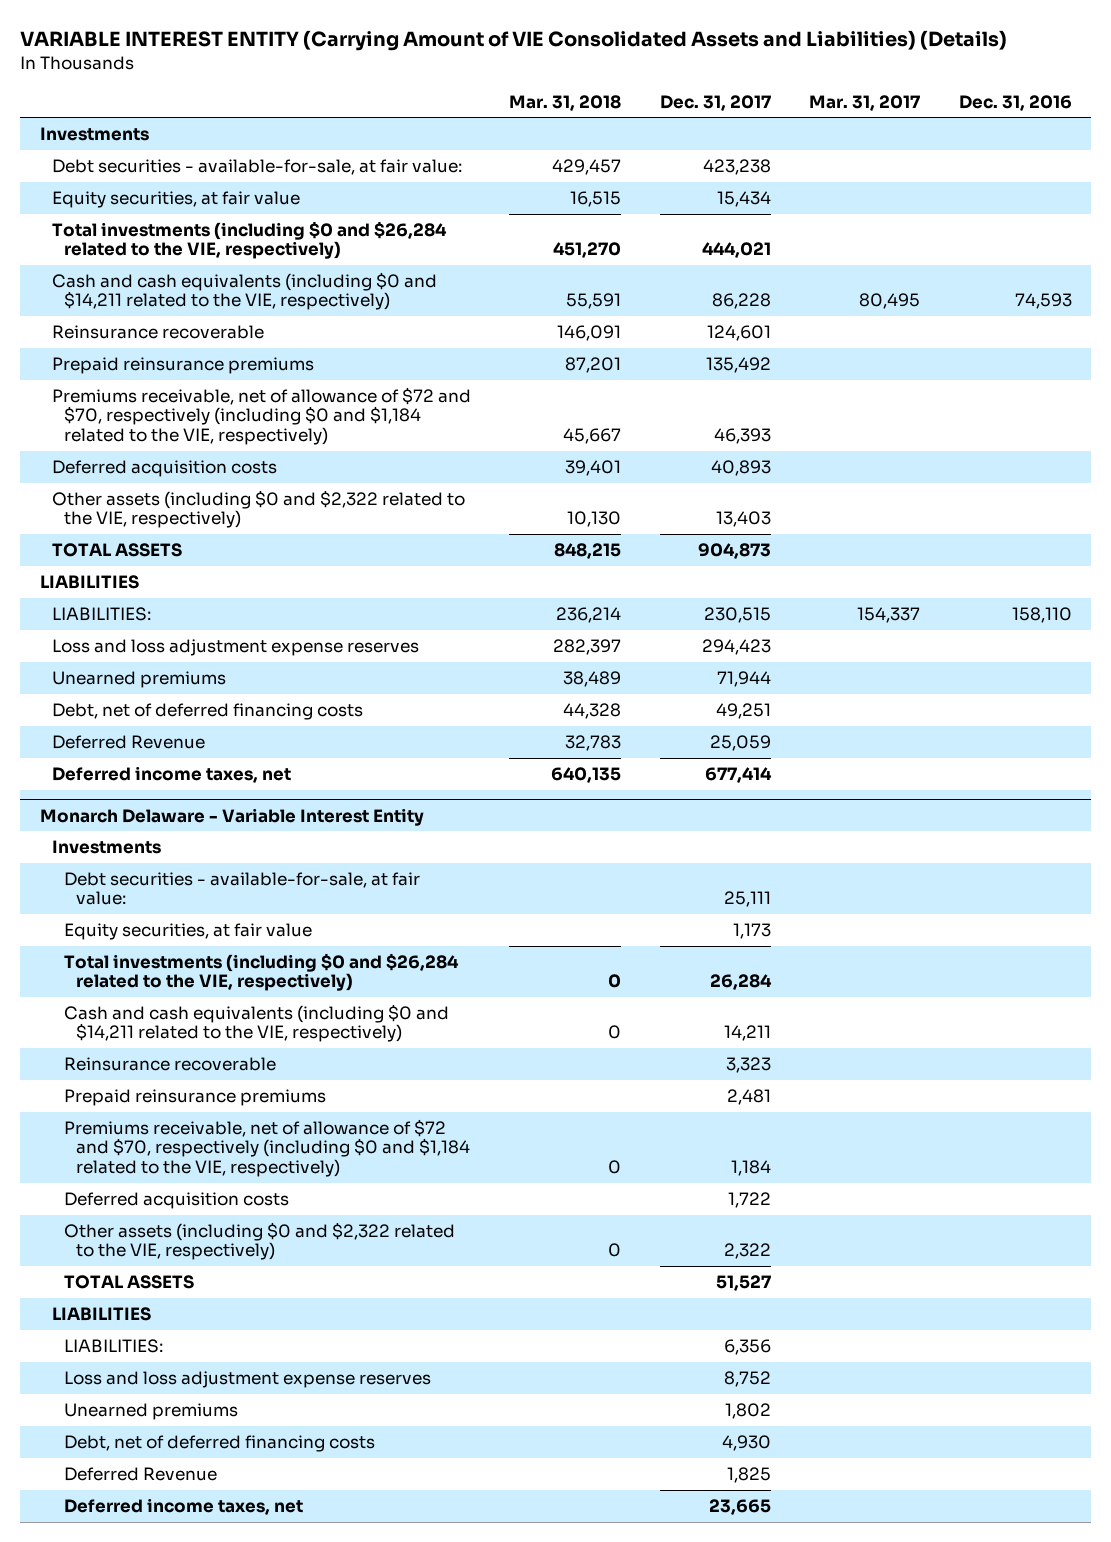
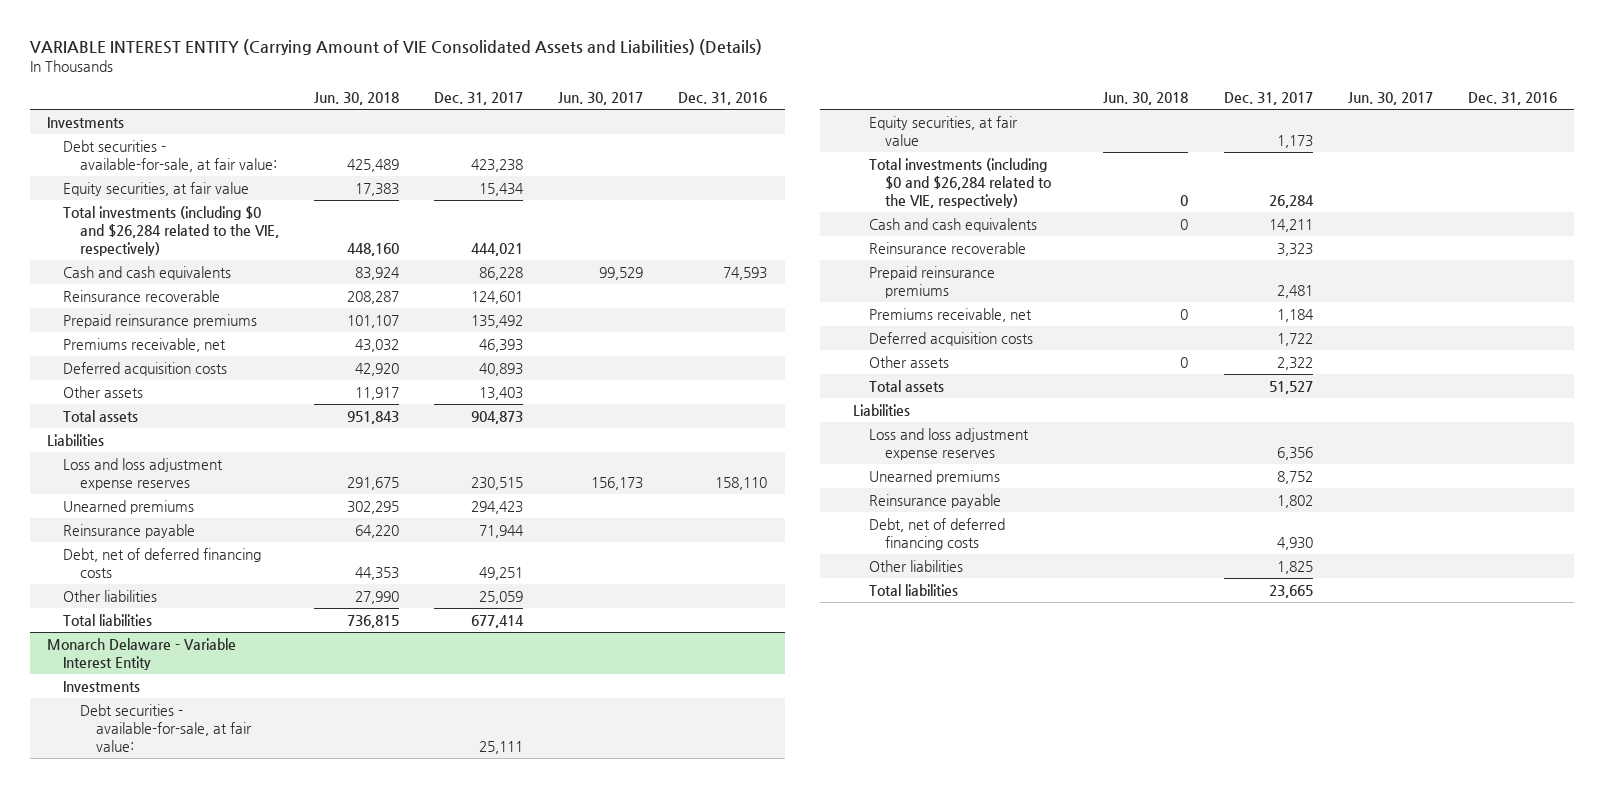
[509,94,622,111] Mar. 31, 2018 -> none
[809,94,921,111] Mar. 31, 2017 -> none
none -> [313,91,399,105] Jun. 30, 2018
none -> [557,91,643,105] Jun. 30, 2017
[51,271,437,311] Cash and cash equivalents (including $0 and $14,211 related to the VIE, respectively) -> [63,266,232,281] Cash and cash equivalents
[51,386,471,445] Premiums receivable, net of allowance of $72 and $70, respectively (including $0 and $1,184 related to the VIE, respectively) -> [63,338,227,353] Premiums receivable, net
[51,489,465,529] Other assets (including $0 and $2,322 related to the VIE, respectively) -> [63,386,144,399] Other assets
[51,542,182,557] TOTAL ASSETS -> [63,410,139,423] Total assets
[39,574,139,589] LIABILITIES -> [47,434,105,447] Liabilities
[51,606,151,621] LIABILITIES: -> [63,458,224,491] Loss and loss adjustment expense reserves
[51,638,419,656] Loss and loss adjustment expense reserves -> [63,500,195,515] Unearned premiums
[51,670,226,688] Unearned premiums -> [63,524,196,539] Reinsurance payable
[51,734,205,749] Deferred Revenue -> [63,590,158,603] Other liabilities
[51,765,291,783] Deferred income taxes, net -> [63,614,153,627] Total liabilities
[64,1003,450,1043] Cash and cash equivalents (including $0 and $14,211 related to the VIE, respectively) -> [869,218,1038,233] Cash and cash equivalents
[64,1118,471,1177] Premiums receivable, net of allowance of $72 and $70, respectively (including $0 and $1,184 related to the VIE, respectively) -> [869,308,1033,323] Premiums receivable, net
[64,1221,456,1261] Other assets (including $0 and $2,322 related to the VIE, respectively) -> [869,356,950,369] Other assets
[64,1274,195,1289] TOTAL ASSETS -> [869,380,945,393] Total assets
[51,1306,151,1321] LIABILITIES -> [853,404,911,417] Liabilities
[64,1338,164,1353] LIABILITIES: -> [869,428,1030,461] Loss and loss adjustment expense reserves
[64,1370,432,1388] Loss and loss adjustment expense reserves -> [869,470,1001,485] Unearned premiums
[64,1402,239,1420] Unearned premiums -> [869,494,1002,509] Reinsurance payable
[64,1466,218,1481] Deferred Revenue -> [869,560,964,573] Other liabilities
[64,1497,304,1515] Deferred income taxes, net -> [869,584,959,597] Total liabilities

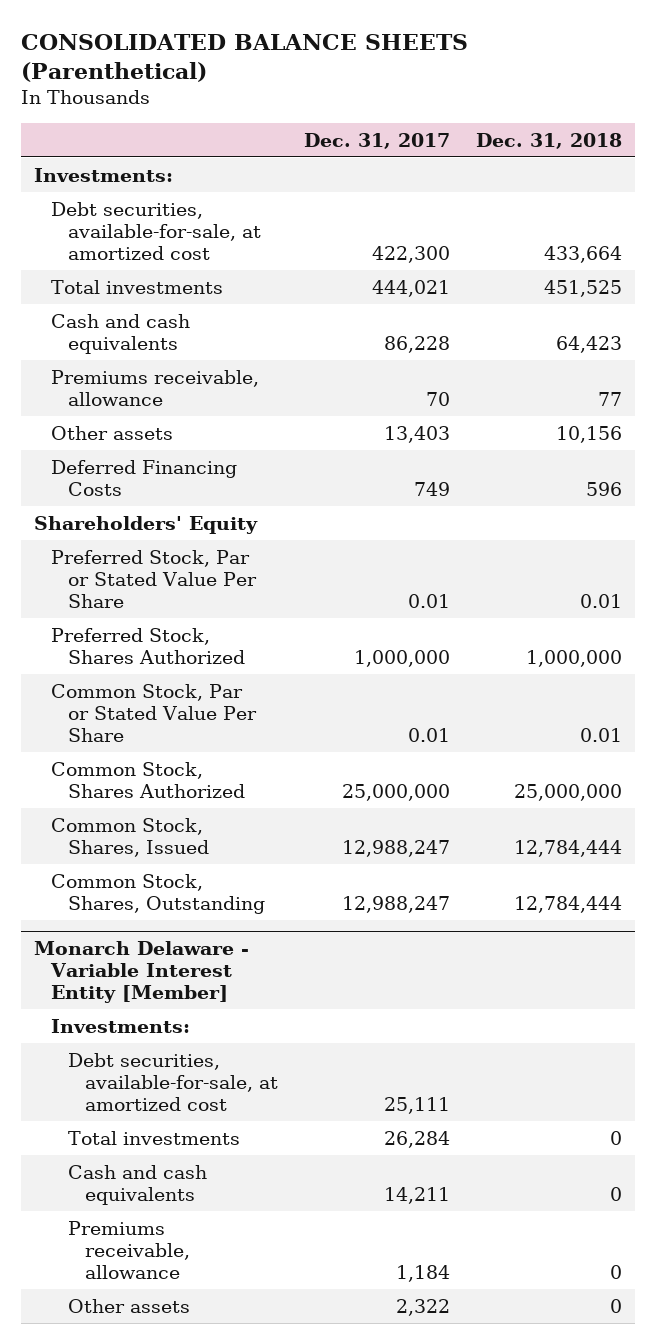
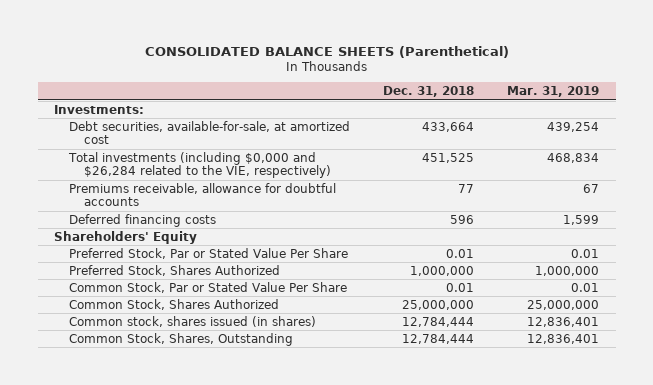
[304,132,451,149] Dec. 31, 2017 -> none
none -> [507,86,600,98] Mar. 31, 2019
[50,313,190,354] Cash and cash equivalents -> none
[50,425,173,440] Other assets -> none
[50,279,223,294] Total investments -> [68,151,331,179] Total investments (including $0,000 and $26,284 related to the VIE, respectively)
[50,369,259,406] Premiums receivable, allowance -> [69,182,337,207] Premiums receivable, allowance for doubtful accounts
[50,459,237,496] Deferred Financing Costs -> [69,213,217,227] Deferred financing costs
[50,817,210,857] Common Stock, Shares, Issued -> [69,315,317,327] Common stock, shares issued (in shares)
[33,940,249,1004] Monarch Delaware - Variable Interest Entity [Member] -> none
[50,1018,190,1033] Investments: -> none
[68,1052,279,1112] Debt securities, available-for-sale, at amortized cost -> none
[68,1130,241,1145] Total investments -> none
[68,1164,208,1205] Cash and cash equivalents -> none
[68,1220,191,1280] Premiums receivable, allowance -> none
[68,1298,191,1313] Other assets -> none

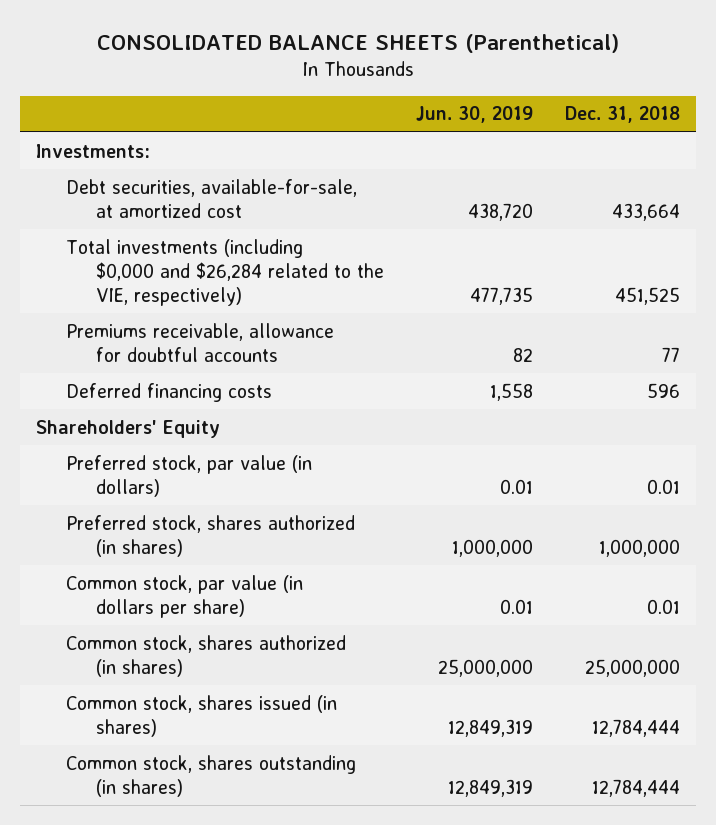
[507,86,600,98] Mar. 31, 2019 -> none
none -> [415,106,533,124] Jun. 30, 2019
[69,247,349,259] Preferred Stock, Par or Stated Value Per Share -> [65,454,312,497] Preferred stock, par value (in dollars)
[69,264,281,276] Preferred Stock, Shares Authorized -> [65,514,355,557] Preferred stock, shares authorized (in shares)
[69,281,348,293] Common Stock, Par or Stated Value Per Share -> [65,574,303,618] Common stock, par value (in dollars per share)
[69,298,280,310] Common Stock, Shares Authorized -> [65,634,346,677] Common stock, shares authorized (in shares)
[69,332,294,346] Common Stock, Shares, Outstanding -> [65,754,356,797] Common stock, shares outstanding (in shares)

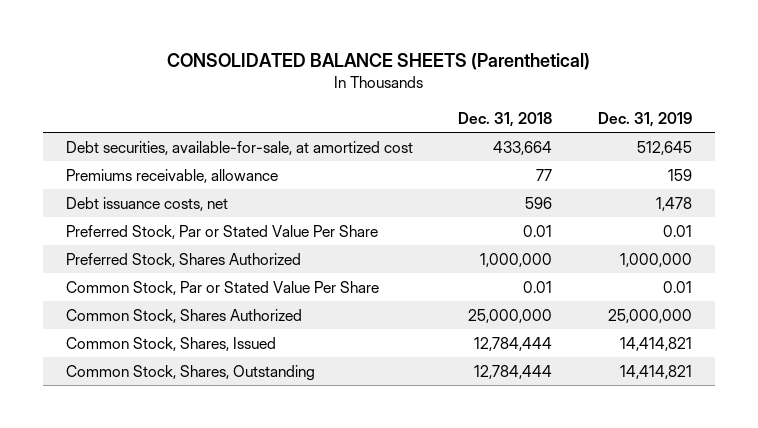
[415,106,533,124] Jun. 30, 2019 -> none
none -> [598,111,693,127] Dec. 31, 2019
[36,143,151,158] Investments: -> none
[65,238,384,306] Total investments (including $0,000 and $26,284 related to the VIE, respectively) -> none
[36,419,221,438] Shareholders' Equity -> none
[65,322,334,362] Premiums receivable, allowance for doubtful accounts -> [65,168,278,183] Premiums receivable, allowance
[65,382,272,402] Deferred financing costs -> [65,196,228,211] Debt issuance costs, net
[65,454,312,497] Preferred stock, par value (in dollars) -> [65,224,378,239] Preferred Stock, Par or Stated Value Per Share
[65,514,355,557] Preferred stock, shares authorized (in shares) -> [65,252,301,267] Preferred Stock, Shares Authorized
[65,574,303,618] Common stock, par value (in dollars per share) -> [65,280,379,295] Common Stock, Par or Stated Value Per Share
[65,634,346,677] Common stock, shares authorized (in shares) -> [65,308,302,323] Common Stock, Shares Authorized
[65,694,337,737] Common stock, shares issued (in shares) -> [65,336,276,351] Common Stock, Shares, Issued
[65,754,356,797] Common stock, shares outstanding (in shares) -> [65,364,315,381] Common Stock, Shares, Outstanding

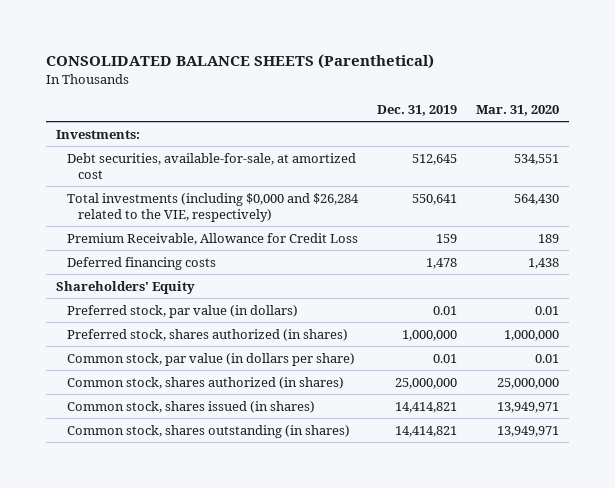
[458,111,553,127] Dec. 31, 2018 -> none
none -> [476,104,560,116] Mar. 31, 2020
none -> [55,129,140,139] Investments:
none -> [66,192,359,222] Total investments (including $0,000 and $26,284 related to the VIE, respectively)
[65,168,278,183] Premiums receivable, allowance -> [66,232,358,245] Premium Receivable, Allowance for Credit Loss
[65,196,228,211] Debt issuance costs, net -> [66,256,216,270] Deferred financing costs
none -> [55,280,195,294] Shareholders' Equity
[65,224,378,239] Preferred Stock, Par or Stated Value Per Share -> [66,304,298,318] Preferred stock, par value (in dollars)
[65,252,301,267] Preferred Stock, Shares Authorized -> [66,328,348,341] Preferred stock, shares authorized (in shares)
[65,280,379,295] Common Stock, Par or Stated Value Per Share -> [66,352,355,366] Common stock, par value (in dollars per share)
[65,308,302,323] Common Stock, Shares Authorized -> [66,376,344,389] Common stock, shares authorized (in shares)
[65,336,276,351] Common Stock, Shares, Issued -> [66,400,315,413] Common stock, shares issued (in shares)
[65,364,315,381] Common Stock, Shares, Outstanding -> [66,424,350,438] Common stock, shares outstanding (in shares)

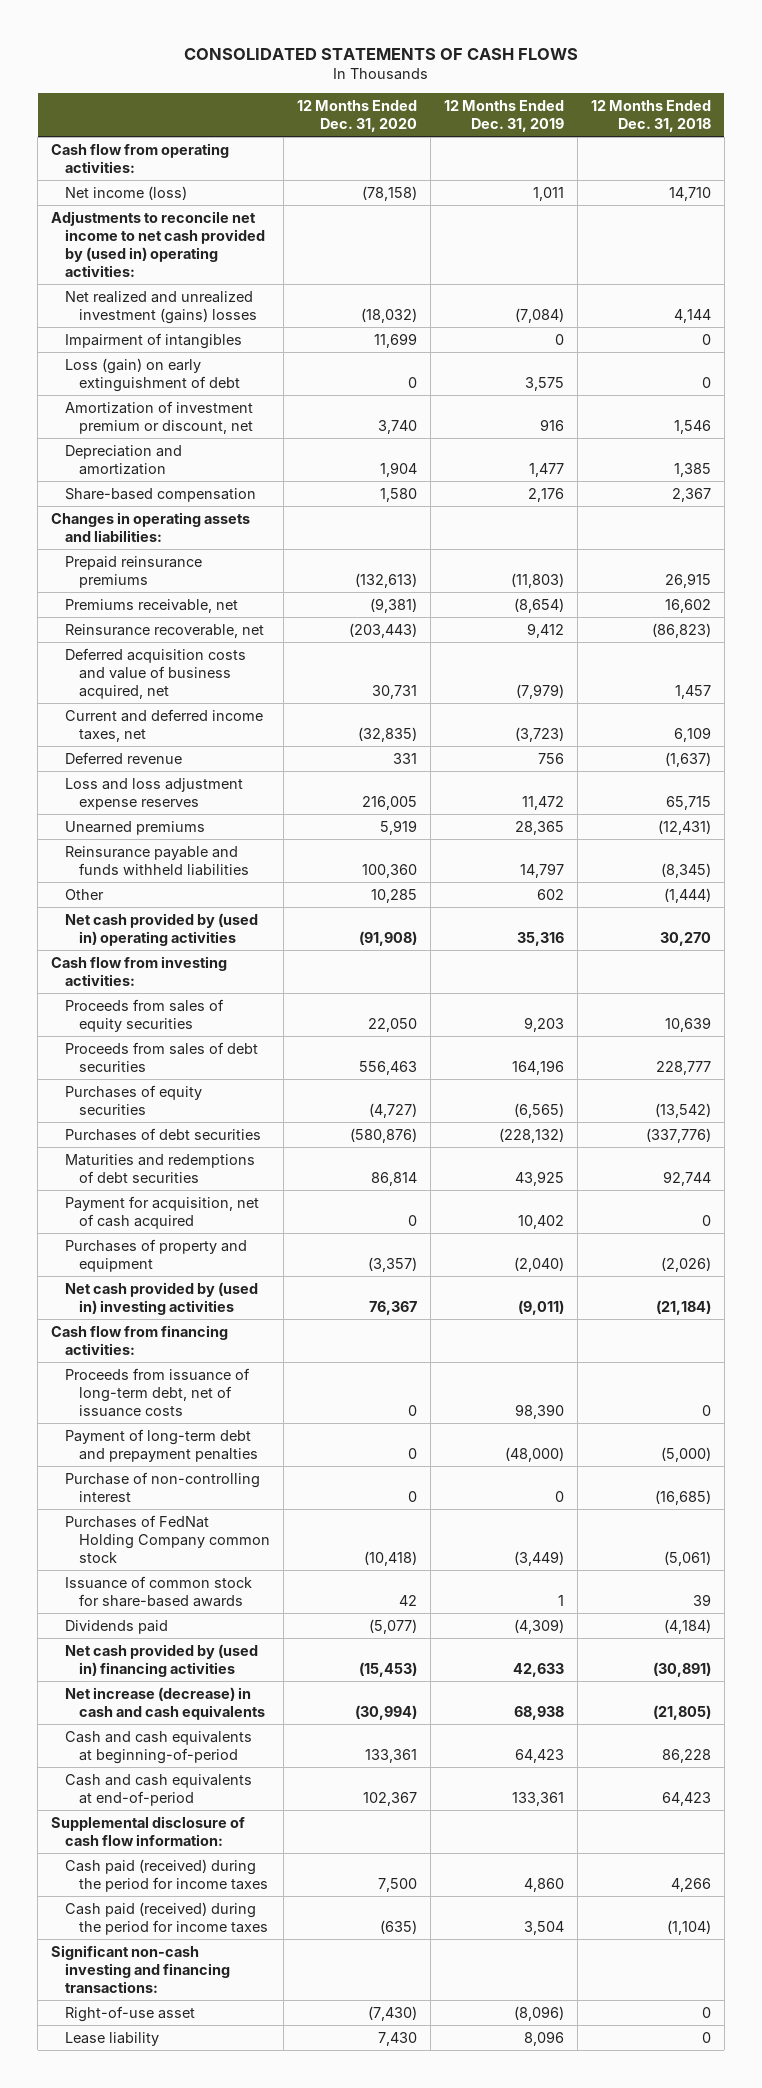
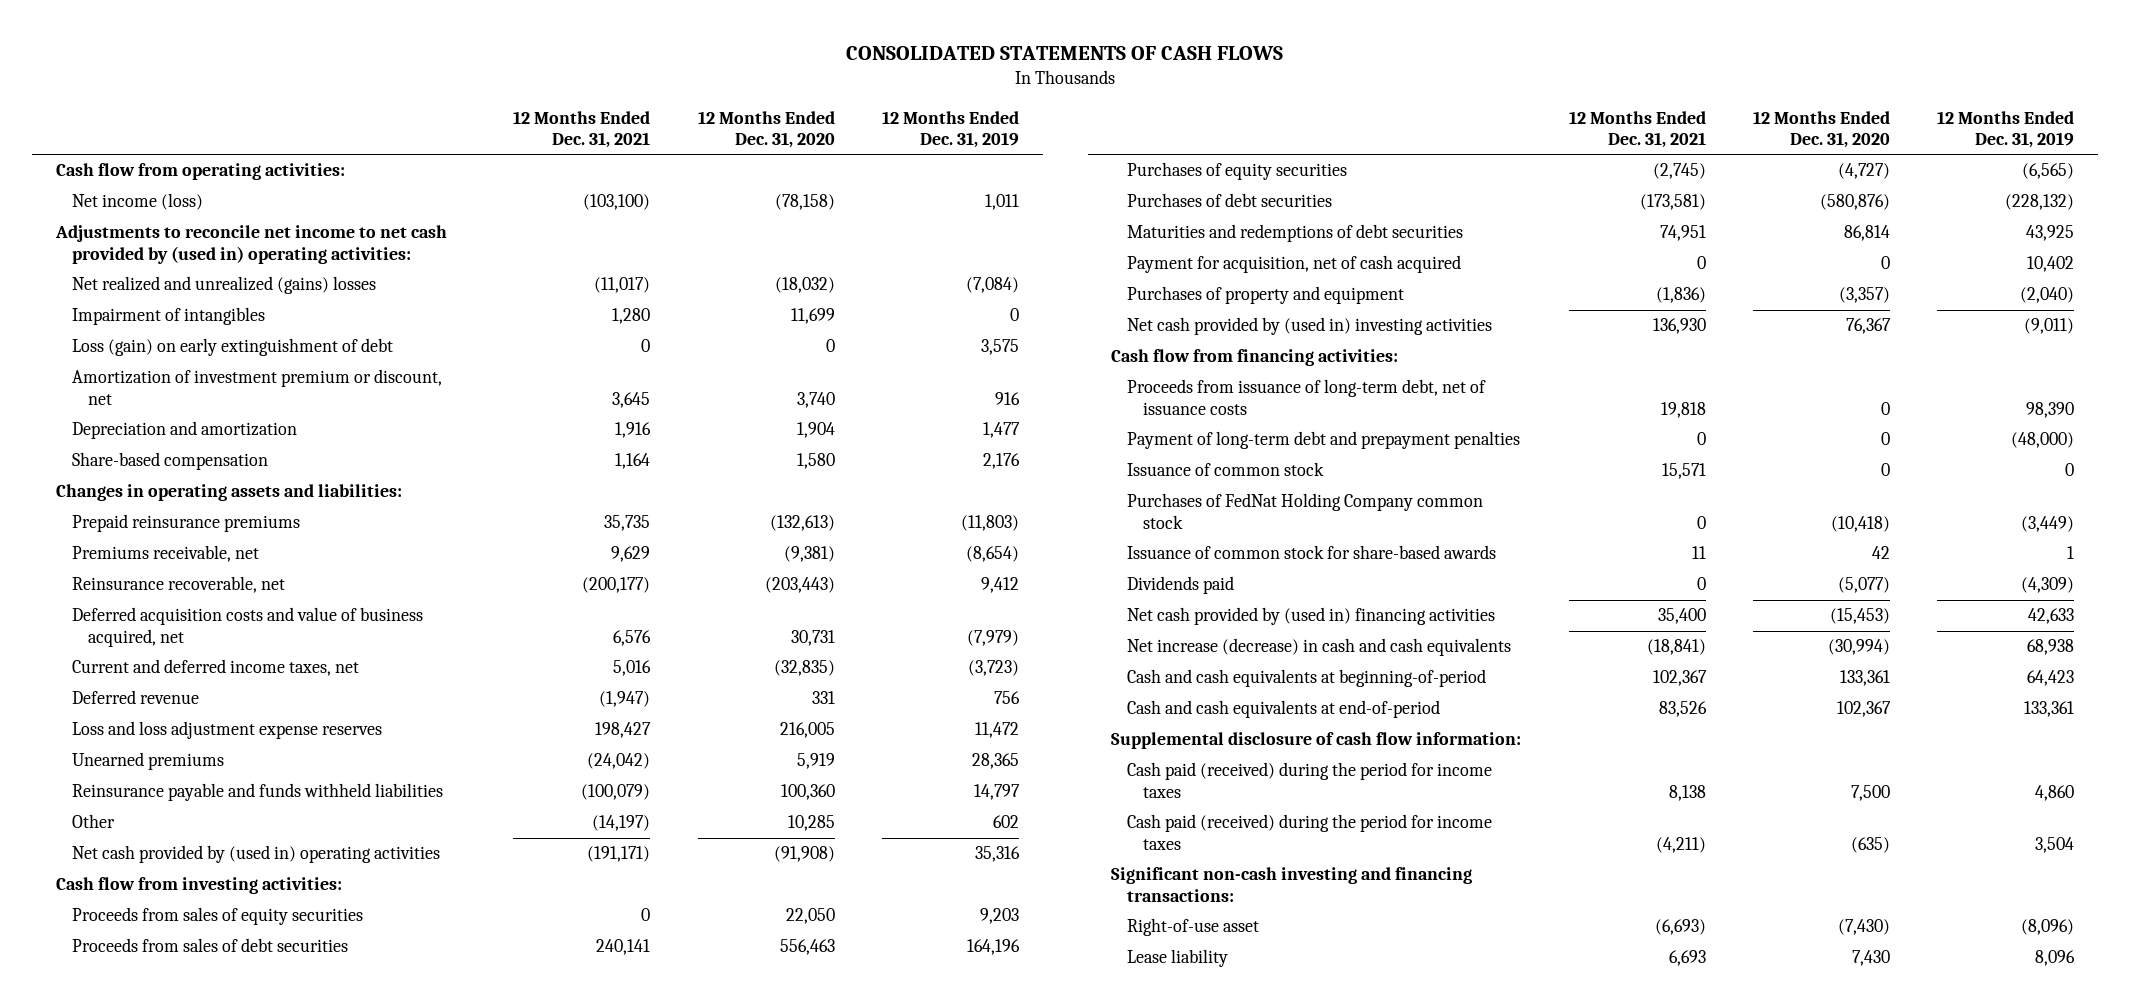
[590,100,711,133] 12 Months Ended Dec. 31, 2018 -> none
none -> [513,110,651,148] 12 Months Ended Dec. 31, 2021
[65,290,258,324] Net realized and unrealized investment (gains) losses -> [71,276,376,295] Net realized and unrealized (gains) losses
[65,1471,261,1502] Purchase of non-controlling interest -> none
none -> [1127,462,1325,477] Issuance of common stock

